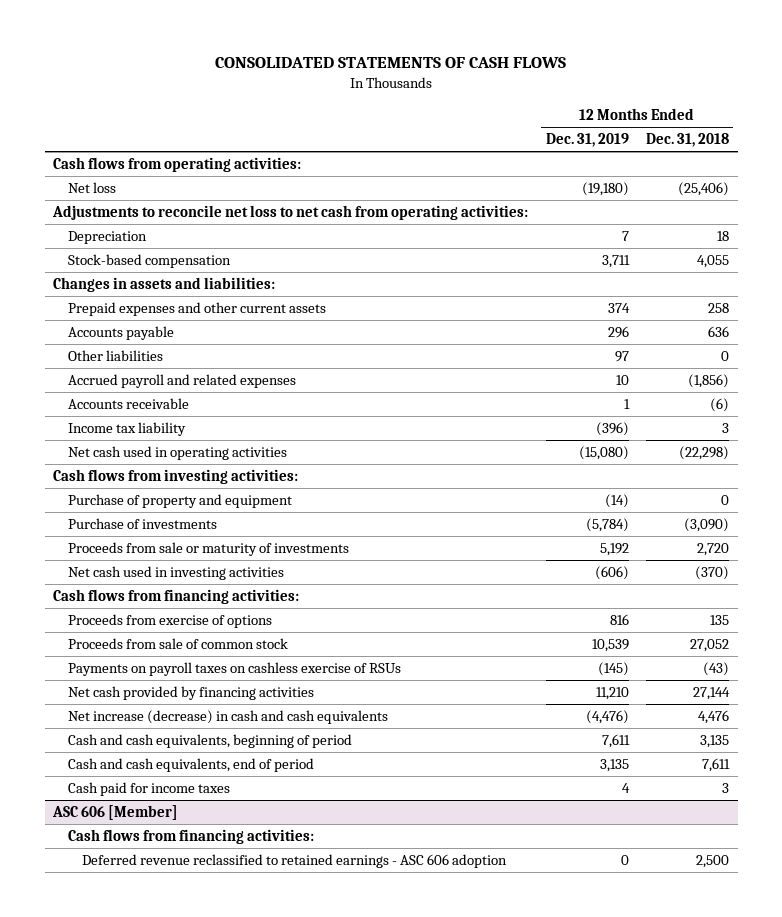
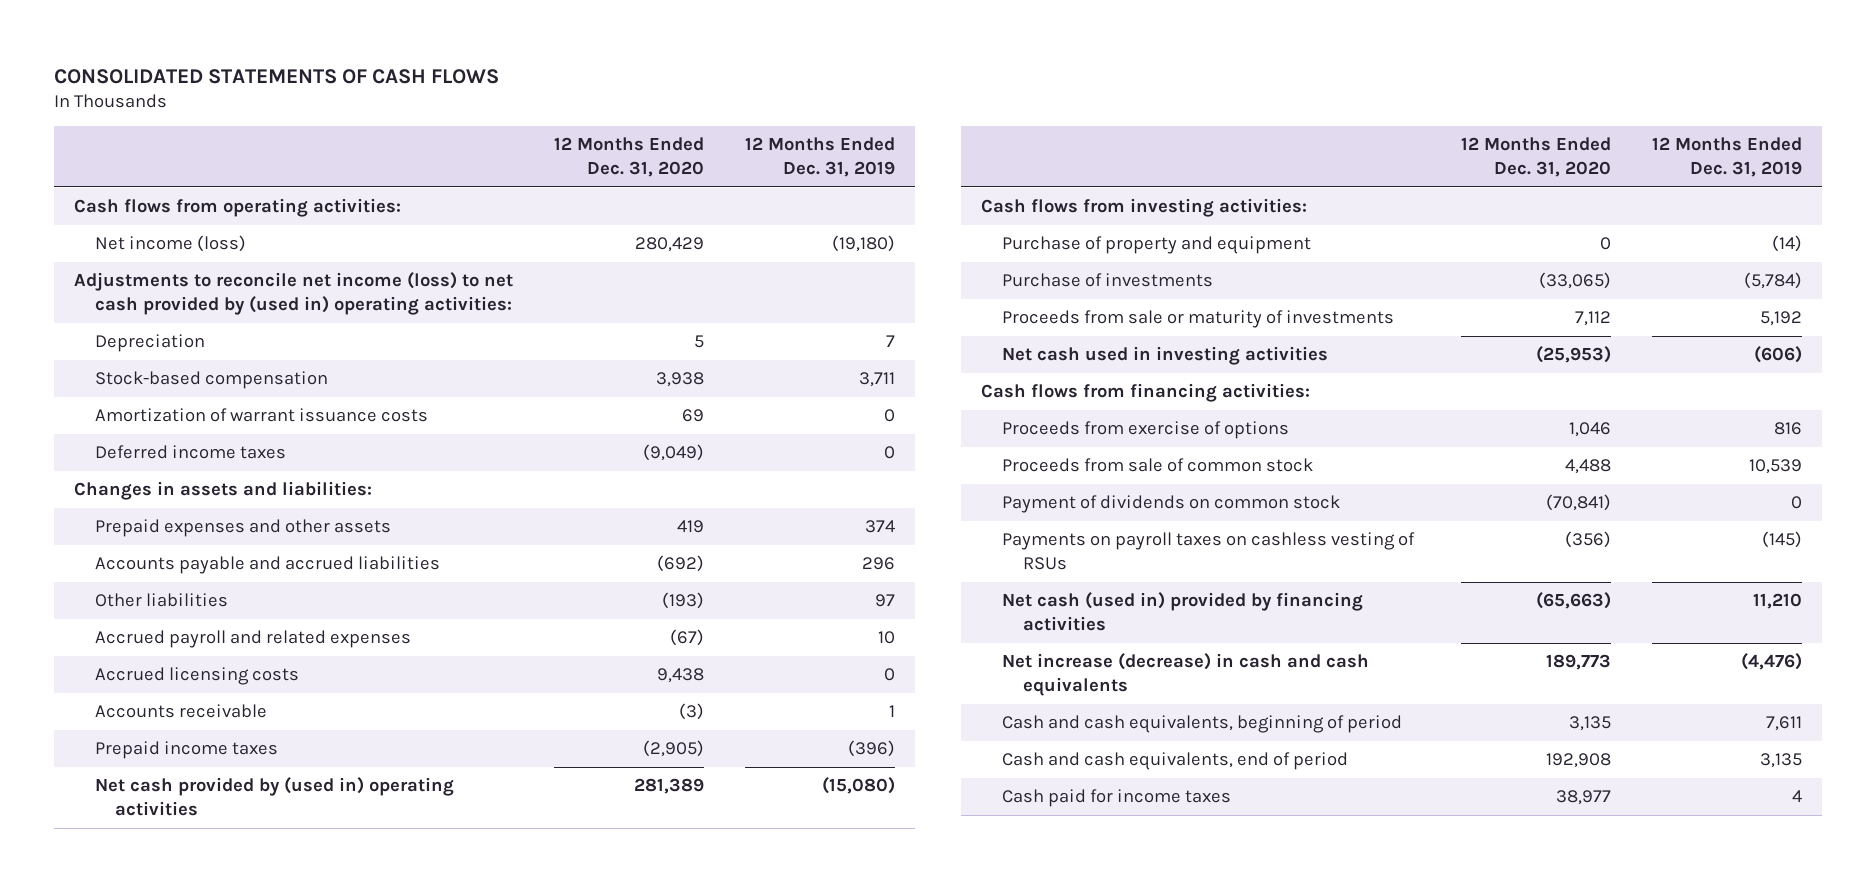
[645,133,729,148] Dec. 31, 2018 -> none
none -> [553,137,704,177] 12 Months Ended Dec. 31, 2020
[67,182,116,194] Net loss -> [94,235,246,253] Net income (loss)
[52,205,529,221] Adjustments to reconcile net loss to net cash from operating activities: -> [74,272,514,315] Adjustments to reconcile net income (loss) to net cash provided by (used in) operating activities:
none -> [94,408,428,423] Amortization of warrant issuance costs
none -> [94,445,286,460] Deferred income taxes
[67,302,326,317] Prepaid expenses and other current assets -> [94,519,391,538] Prepaid expenses and other assets
[67,326,174,341] Accounts payable -> [94,556,440,575] Accounts payable and accrued liabilities
none -> [94,667,299,686] Accrued licensing costs
[67,422,186,437] Income tax liability -> [94,741,278,760] Prepaid income taxes
[67,446,287,461] Net cash used in operating activities -> [94,777,454,816] Net cash provided by (used in) operating activities
none -> [1001,495,1340,514] Payment of dividends on common stock
[67,662,401,677] Payments on payroll taxes on cashless exercise of RSUs -> [1001,532,1415,570] Payments on payroll taxes on cashless vesting of RSUs
[67,686,314,701] Net cash provided by financing activities -> [1001,592,1363,631] Net cash (used in) provided by financing activities
[52,805,179,821] ASC 606 [Member] -> none
[67,829,314,845] Cash flows from financing activities: -> none
[81,854,507,869] Deferred revenue reclassified to retained earnings - ASC 606 adoption -> none

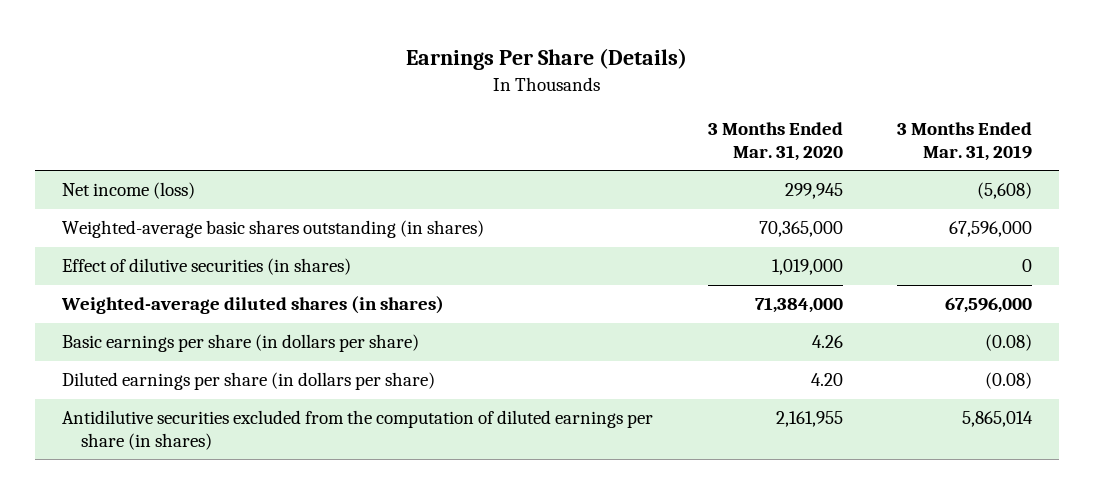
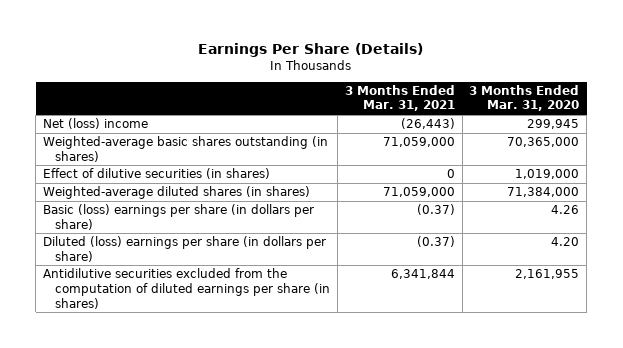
[897,122,1033,161] 3 Months Ended Mar. 31, 2019 -> none
none -> [344,84,455,112] 3 Months Ended Mar. 31, 2021
[62,182,196,200] Net income (loss) -> [43,118,149,130] Net (loss) income
[62,334,420,353] Basic earnings per share (in dollars per share) -> [43,204,315,230] Basic (loss) earnings per share (in dollars per share)
[62,372,436,391] Diluted earnings per share (in dollars per share) -> [43,236,327,262] Diluted (loss) earnings per share (in dollars per share)

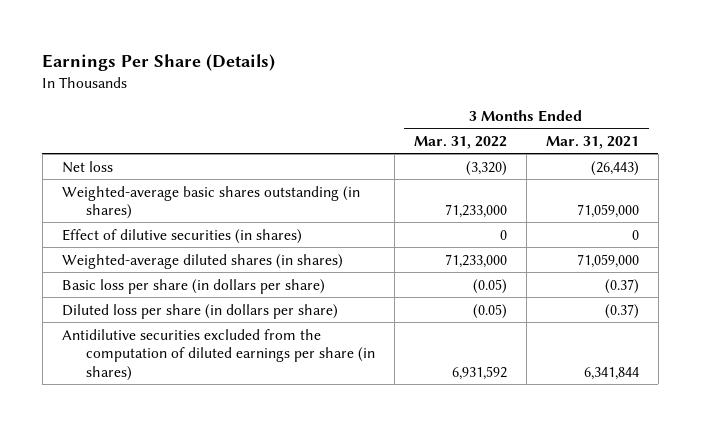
[469,84,580,112] 3 Months Ended Mar. 31, 2020 -> none
none -> [413,135,507,149] Mar. 31, 2022
[43,118,149,130] Net (loss) income -> [61,160,113,173] Net loss
[43,204,315,230] Basic (loss) earnings per share (in dollars per share) -> [61,278,325,294] Basic loss per share (in dollars per share)
[43,236,327,262] Diluted (loss) earnings per share (in dollars per share) -> [61,303,338,319] Diluted loss per share (in dollars per share)

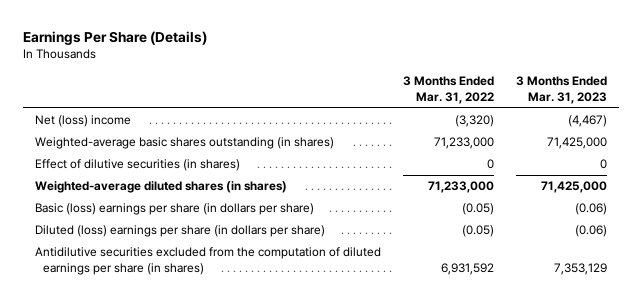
[545,135,639,149] Mar. 31, 2021 -> none
none -> [516,76,608,105] 3 Months Ended Mar. 31, 2023
[61,160,113,173] Net loss -> [34,115,131,128] Net (loss) income
[61,278,325,294] Basic loss per share (in dollars per share) -> [34,203,314,216] Basic (loss) earnings per share (in dollars per share)
[61,303,338,319] Diluted loss per share (in dollars per share) -> [34,225,325,238] Diluted (loss) earnings per share (in dollars per share)

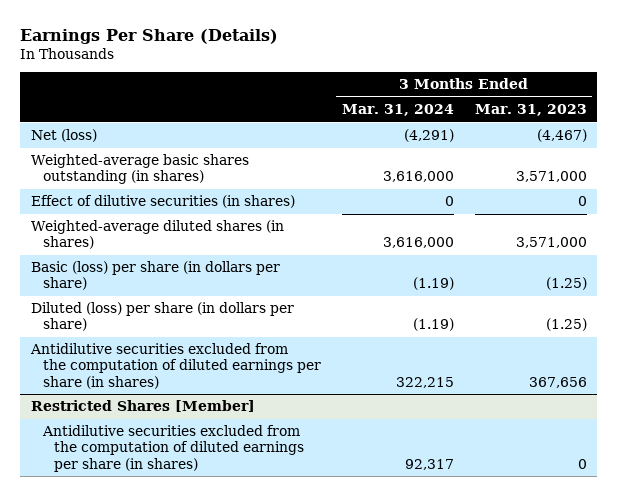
[402,76,494,105] 3 Months Ended Mar. 31, 2022 -> none
none -> [341,104,454,117] Mar. 31, 2024
[34,115,131,128] Net (loss) income -> [30,129,97,143] Net (loss)
[547,137,608,150] 71,425,000 -> [515,171,587,183] 3,571,000
[541,181,608,194] 71,425,000 -> [515,237,587,249] 3,571,000
[34,203,314,216] Basic (loss) earnings per share (in dollars per share) -> [30,261,280,291] Basic (loss) per share (in dollars per share)
[575,203,608,216] (0.06) -> [545,277,587,291] (1.25)
[34,225,325,238] Diluted (loss) earnings per share (in dollars per share) -> [30,302,294,332] Diluted (loss) per share (in dollars per share)
[575,225,608,238] (0.06) -> [545,318,587,332] (1.25)
[554,262,608,275] 7,353,129 -> [528,376,587,388] 367,656
none -> [30,400,255,413] Restricted Shares [Member]
none -> [41,425,305,472] Antidilutive securities excluded from the computation of diluted earnings per share (in shares)

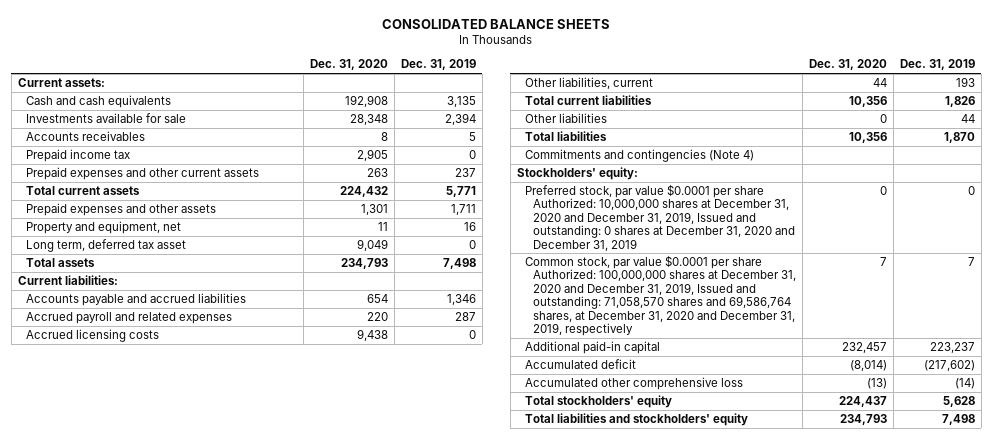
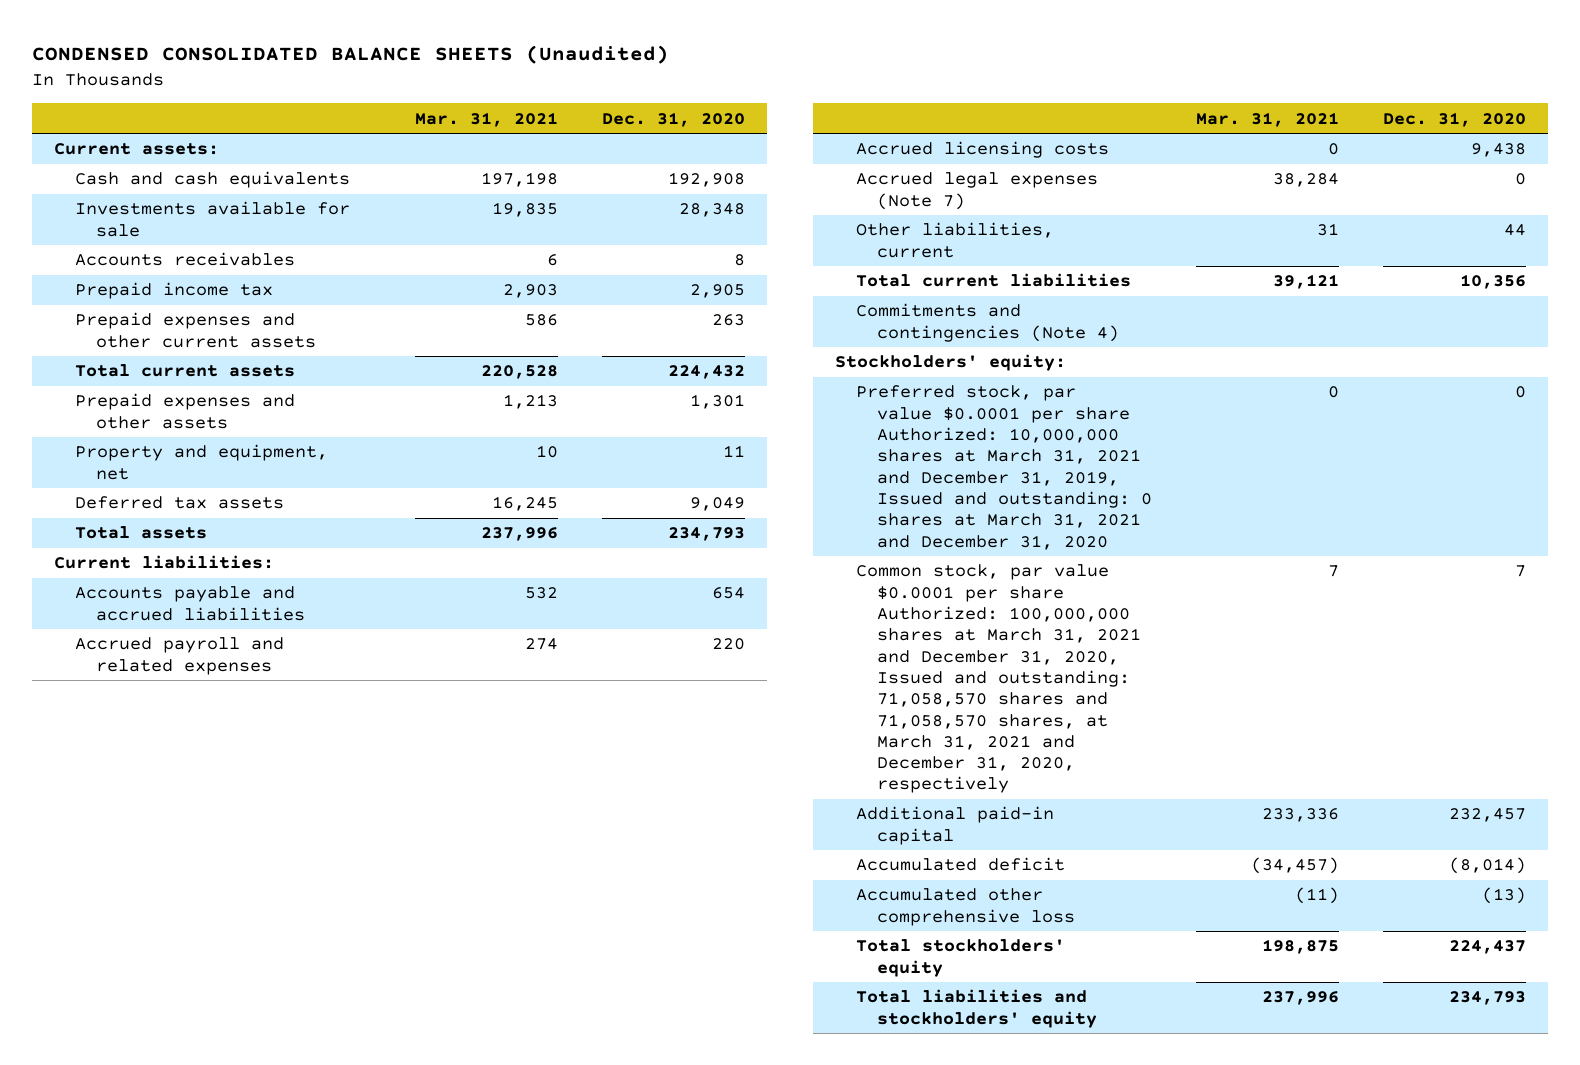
[382,18,611,29] CONSOLIDATED BALANCE SHEETS -> [31,45,669,65] CONDENSED CONSOLIDATED BALANCE SHEETS (Unaudited)
[400,59,476,71] Dec. 31, 2019 -> none
none -> [415,111,559,127] Mar. 31, 2021
[25,239,186,253] Long term, deferred tax asset -> [74,496,284,510] Deferred tax assets
none -> [855,172,1098,210] Accrued legal expenses (Note 7)
[524,113,607,124] Other liabilities -> none
[524,131,607,142] Total liabilities -> none
[524,184,795,251] Preferred stock, par value $0.0001 per share Authorized: 10,000,000 shares at December 31, 2020 and December 31, 2019, Issued and outstanding: 0 shares at December 31, 2020 and December 31, 2019 -> [855,385,1153,550] Preferred stock, par value $0.0001 per share Authorized: 10,000,000 shares at March 31, 2021 and December 31, 2019, Issued and outstanding: 0 shares at March 31, 2021 and December 31, 2020
[524,255,796,336] Common stock, par value $0.0001 per share Authorized: 100,000,000 shares at December 31, 2020 and December 31, 2019, Issued and outstanding: 71,058,570 shares and 69,586,764 shares, at December 31, 2020 and December 31, 2019, respectively -> [855,564,1142,794] Common stock, par value $0.0001 per share Authorized: 100,000,000 shares at March 31, 2021 and December 31, 2020, Issued and outstanding: 71,058,570 shares and 71,058,570 shares, at March 31, 2021 and December 31, 2020, respectively

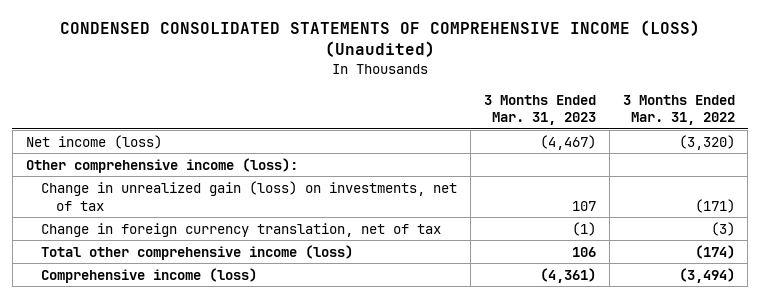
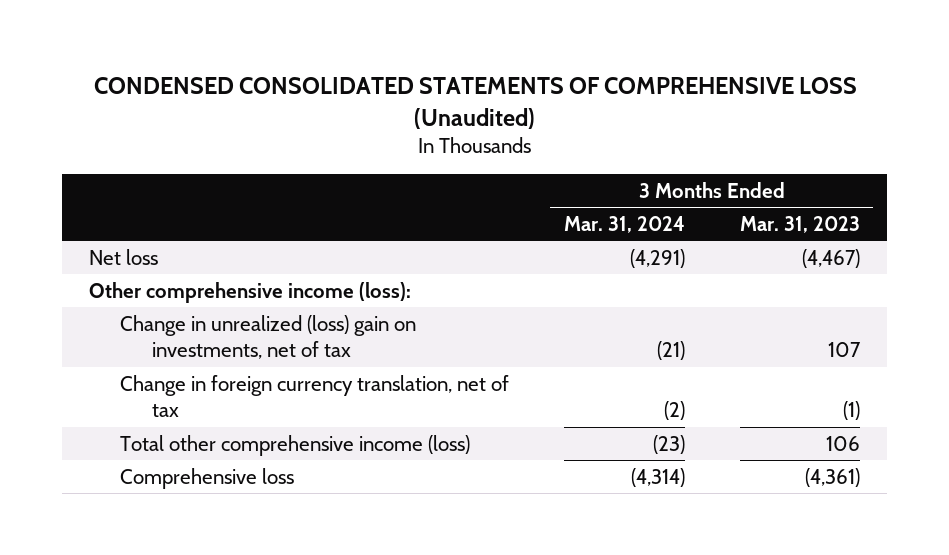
[60,19,701,58] CONDENSED CONSOLIDATED STATEMENTS OF COMPREHENSIVE INCOME (LOSS) (Unaudited) -> [93,76,857,129] CONDENSED CONSOLIDATED STATEMENTS OF COMPREHENSIVE LOSS (Unaudited)
[622,94,735,126] 3 Months Ended Mar. 31, 2022 -> none
none -> [564,215,686,233] Mar. 31, 2024
[25,134,162,149] Net income (loss) -> [89,248,159,265] Net loss
[40,180,457,211] Change in unrealized gain (loss) on investments, net of tax -> [120,314,417,360] Change in unrealized (loss) gain on investments, net of tax
[40,267,257,283] Comprehensive income (loss) -> [120,467,295,489] Comprehensive loss

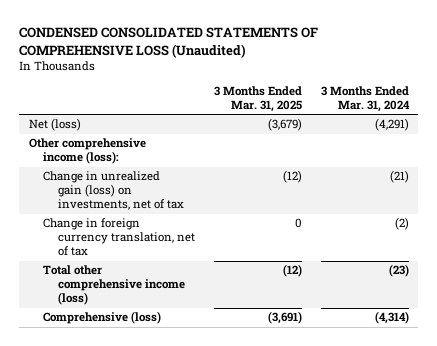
[739,215,860,233] Mar. 31, 2023 -> none
none -> [213,86,302,113] 3 Months Ended Mar. 31, 2025
[89,248,159,265] Net loss -> [28,118,81,132] Net (loss)
[120,314,417,360] Change in unrealized (loss) gain on investments, net of tax -> [43,171,185,211] Change in unrealized gain (loss) on investments, net of tax
[120,467,295,489] Comprehensive loss -> [43,311,162,325] Comprehensive (loss)

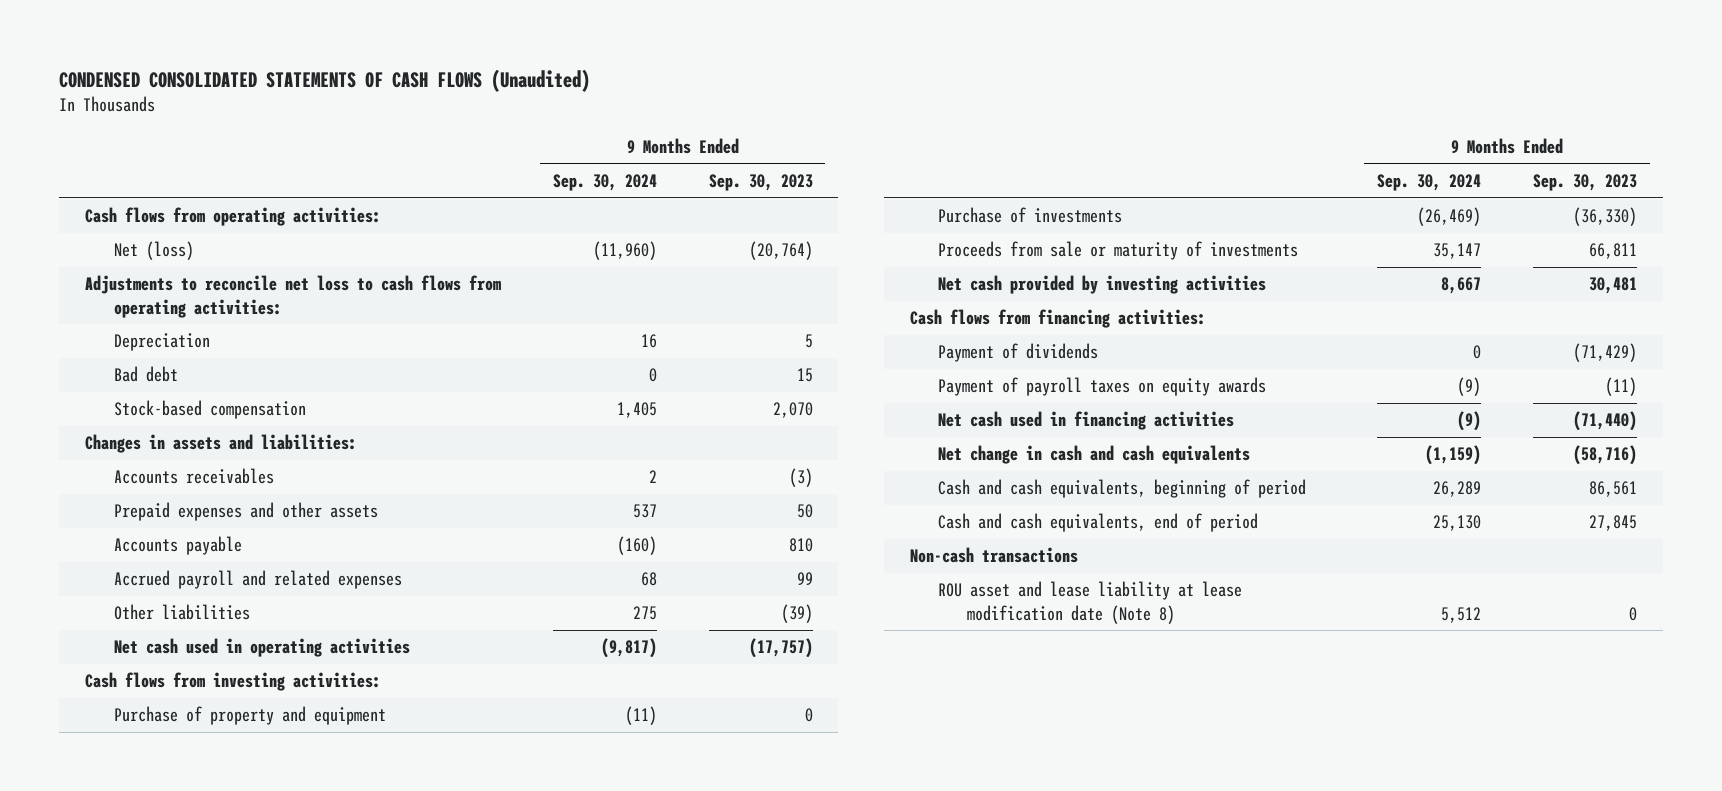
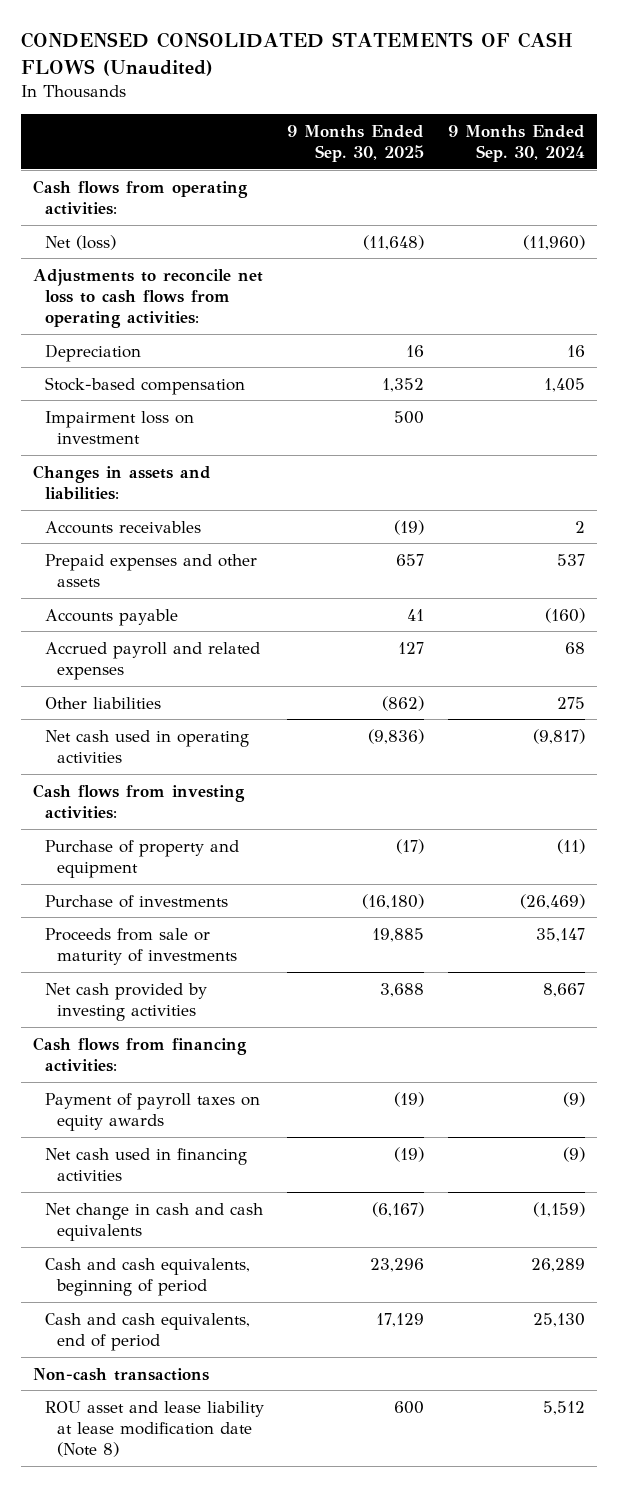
[708,174,813,192] Sep. 30, 2023 -> none
none -> [287,124,425,162] 9 Months Ended Sep. 30, 2025
[113,366,178,383] Bad debt -> none
none -> [44,410,194,444] Impairment loss on investment
[938,343,1099,363] Payment of dividends -> none

